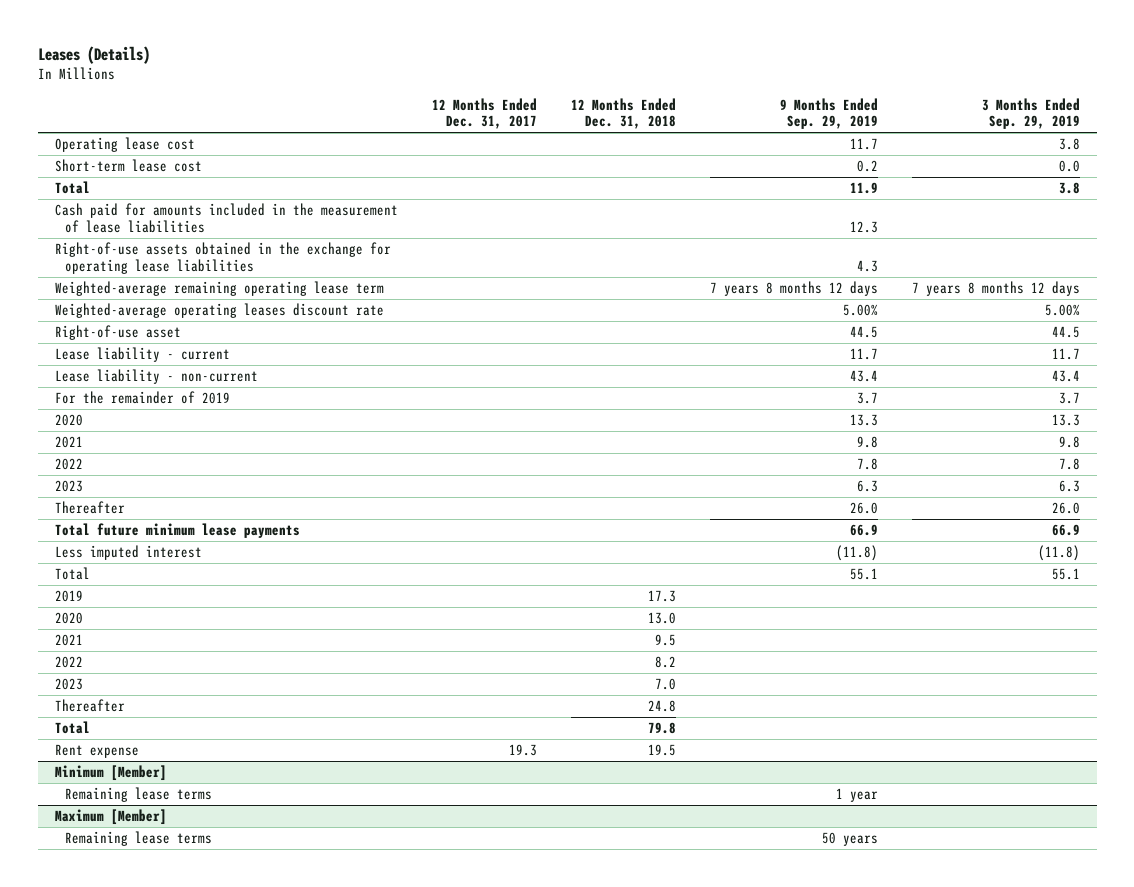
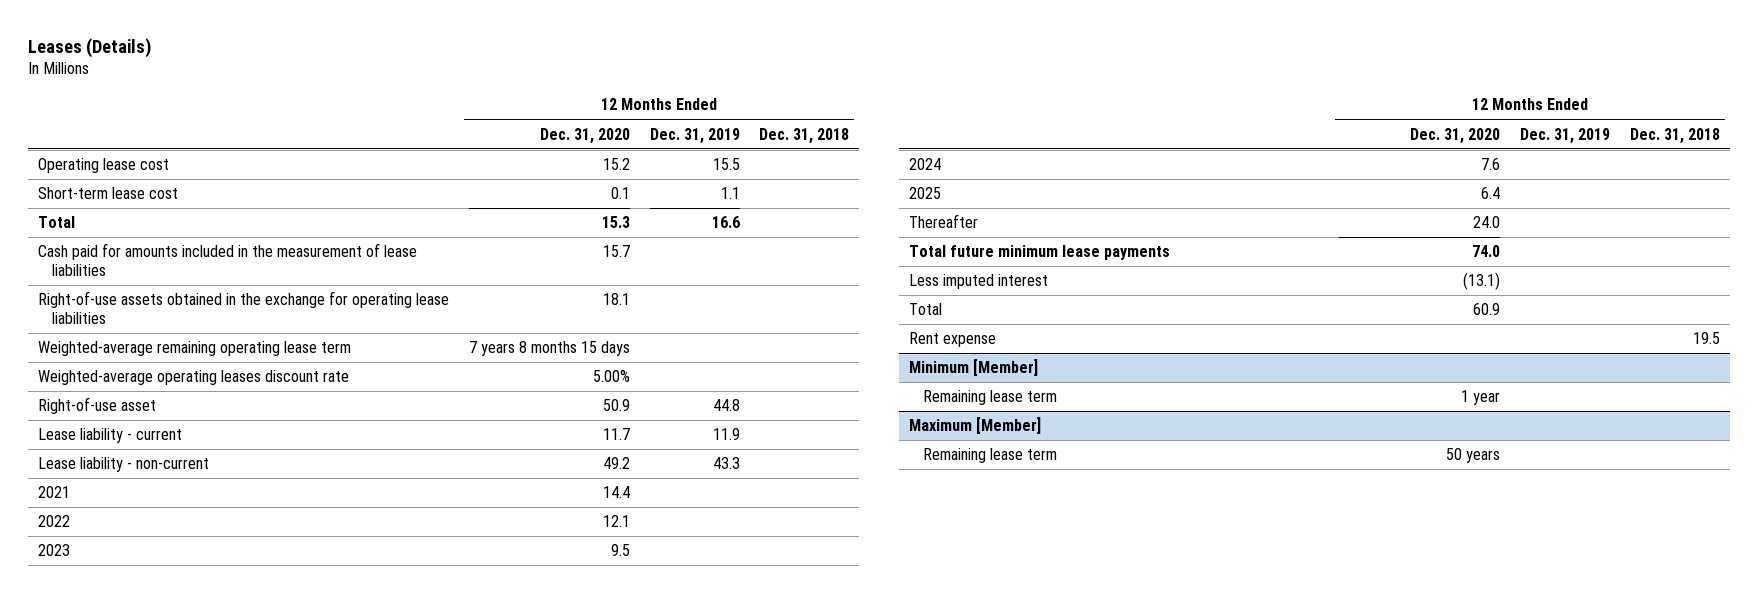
[431,97,537,130] 12 Months Ended Dec. 31, 2017 -> none
[779,97,878,130] 9 Months Ended Sep. 29, 2019 -> none
[981,97,1080,130] 3 Months Ended Sep. 29, 2019 -> none
none -> [539,127,630,144] Dec. 31, 2020
none -> [649,127,740,144] Dec. 31, 2019
[54,390,230,404] For the remainder of 2019 -> none
[54,413,83,426] 2020 -> none
none -> [908,158,941,171] 2024
none -> [908,187,941,200] 2025
[54,589,83,602] 2019 -> none
[54,611,83,624] 2020 -> none
[54,633,83,646] 2021 -> none
[54,655,83,668] 2022 -> none
[54,677,83,690] 2023 -> none
[54,698,125,712] Thereafter -> none
[54,720,90,734] Total -> none
[64,786,212,802] Remaining lease terms -> [923,390,1058,406] Remaining lease term
[64,830,212,846] Remaining lease terms -> [923,448,1058,464] Remaining lease term

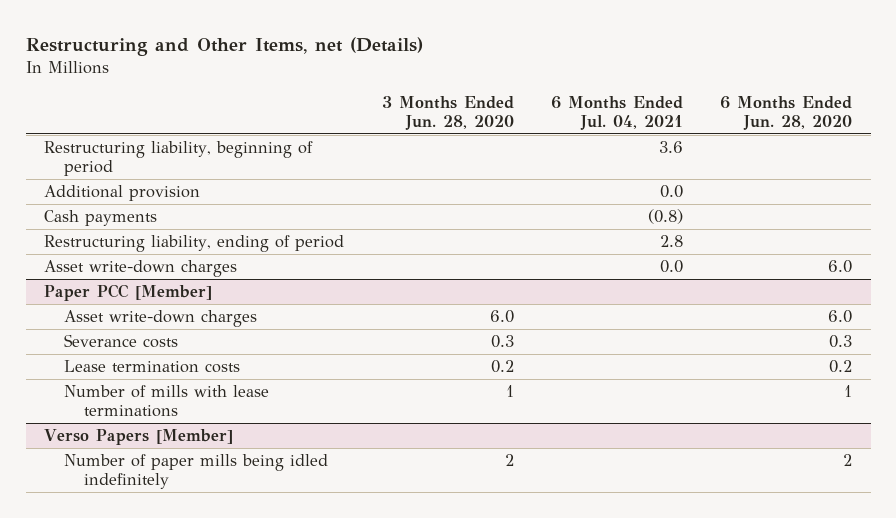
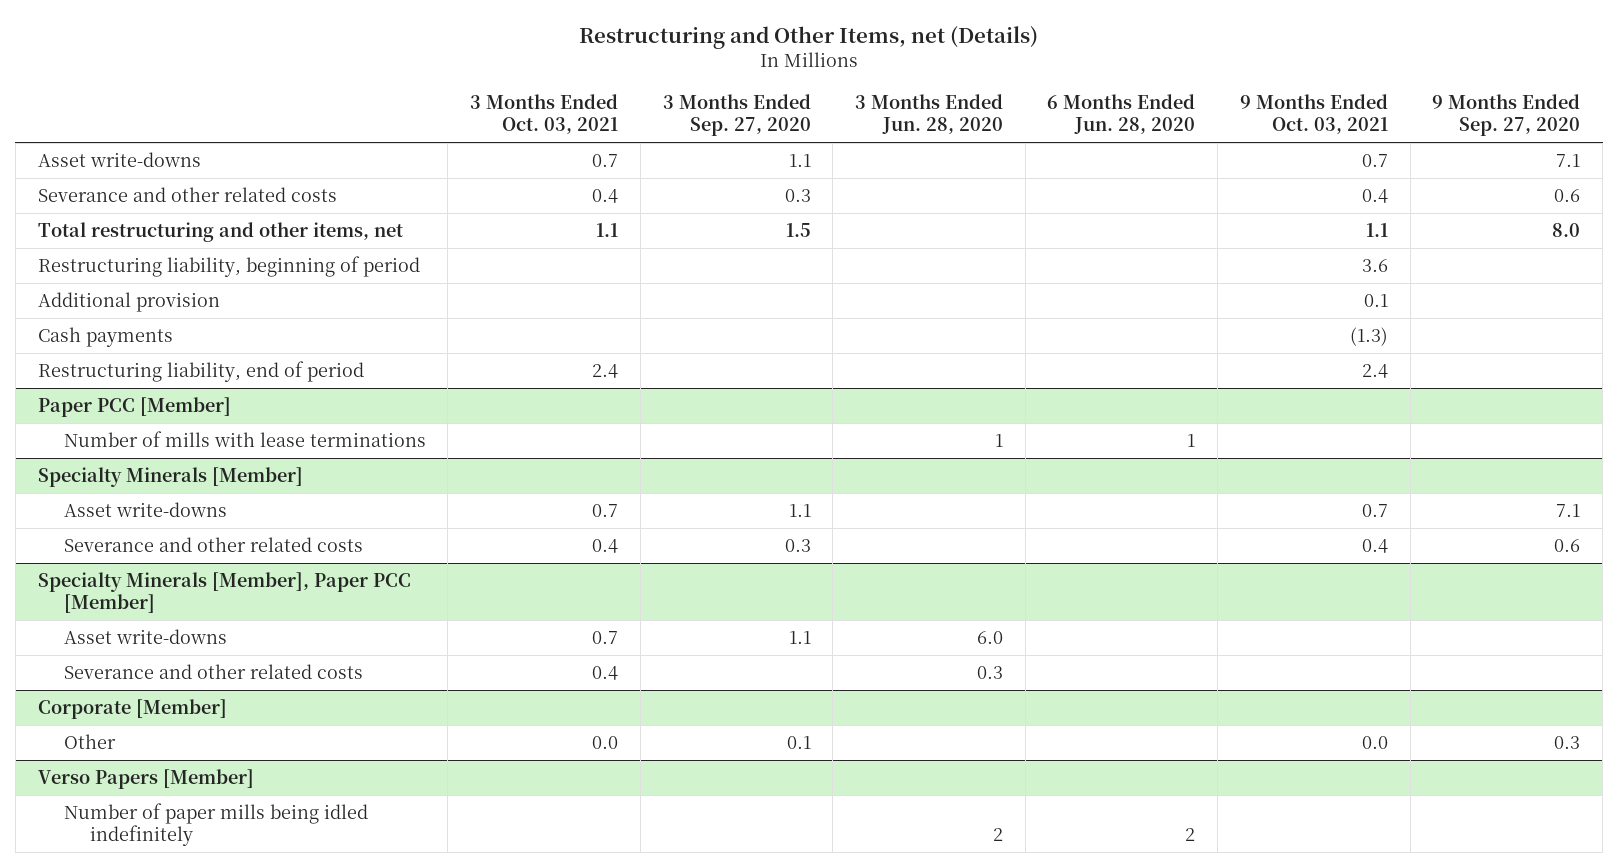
[550,95,683,130] 6 Months Ended Jul. 04, 2021 -> none
none -> [470,94,619,134] 3 Months Ended Oct. 03, 2021
none -> [662,94,811,136] 3 Months Ended Sep. 27, 2020
none -> [1239,94,1388,134] 9 Months Ended Oct. 03, 2021
none -> [1432,94,1581,136] 9 Months Ended Sep. 27, 2020
none -> [37,152,201,168] Asset write-downs
none -> [37,187,337,203] Severance and other related costs
none -> [37,222,403,243] Total restructuring and other items, net
[44,260,238,278] Asset write-down charges -> none
[44,235,345,253] Restructuring liability, ending of period -> [37,361,364,383] Restructuring liability, end of period
[64,310,258,328] Asset write-down charges -> none
[64,334,179,349] Severance costs -> none
[64,360,241,374] Lease termination costs -> none
none -> [37,467,303,488] Specialty Minerals [Member]
none -> [63,502,227,518] Asset write-downs
none -> [63,537,363,553] Severance and other related costs
none -> [37,572,411,613] Specialty Minerals [Member], Paper PCC [Member]
none -> [63,629,227,645] Asset write-downs
none -> [63,664,363,680] Severance and other related costs
none -> [37,699,227,720] Corporate [Member]
none -> [63,734,116,750] Other

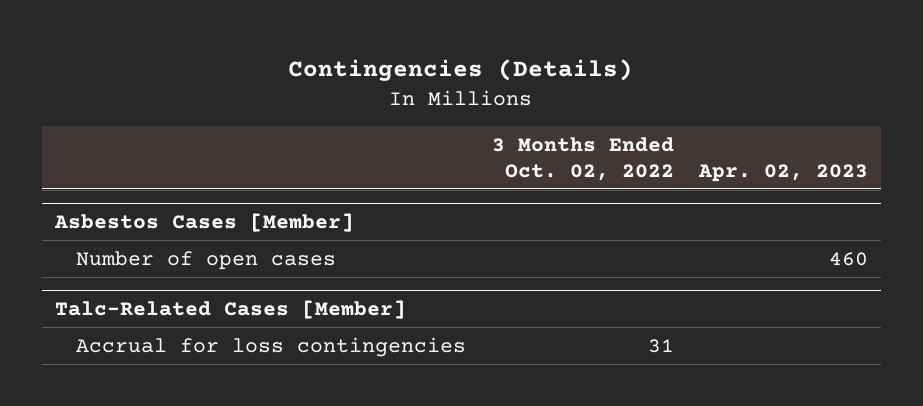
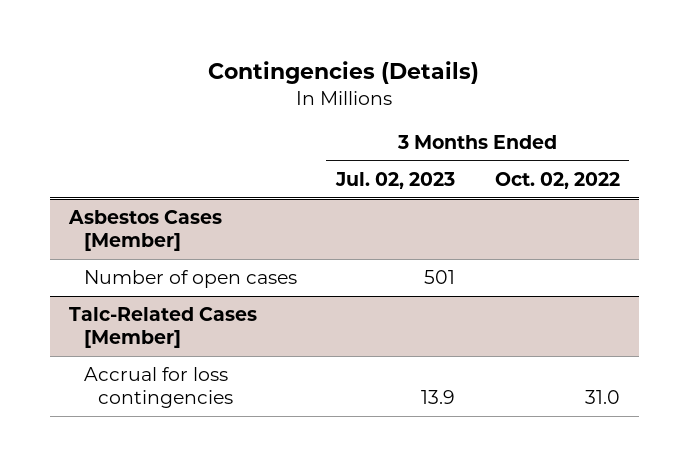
[697,163,868,182] Apr. 02, 2023 -> none
none -> [335,171,456,189] Jul. 02, 2023
[647,338,674,353] 31 -> [584,390,620,405] 31.0

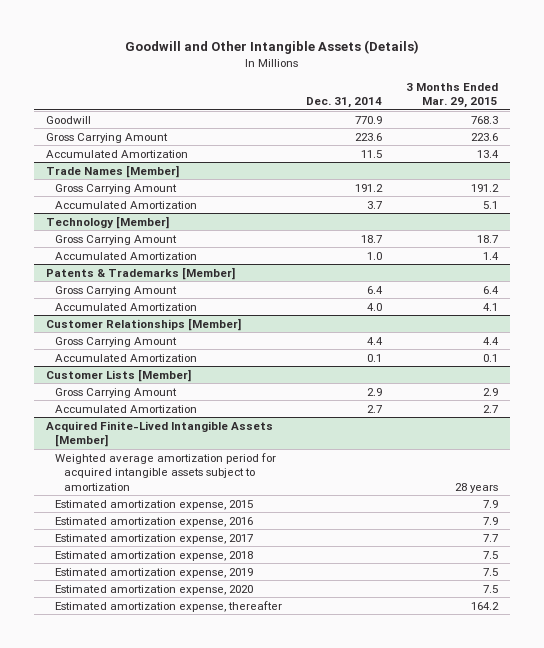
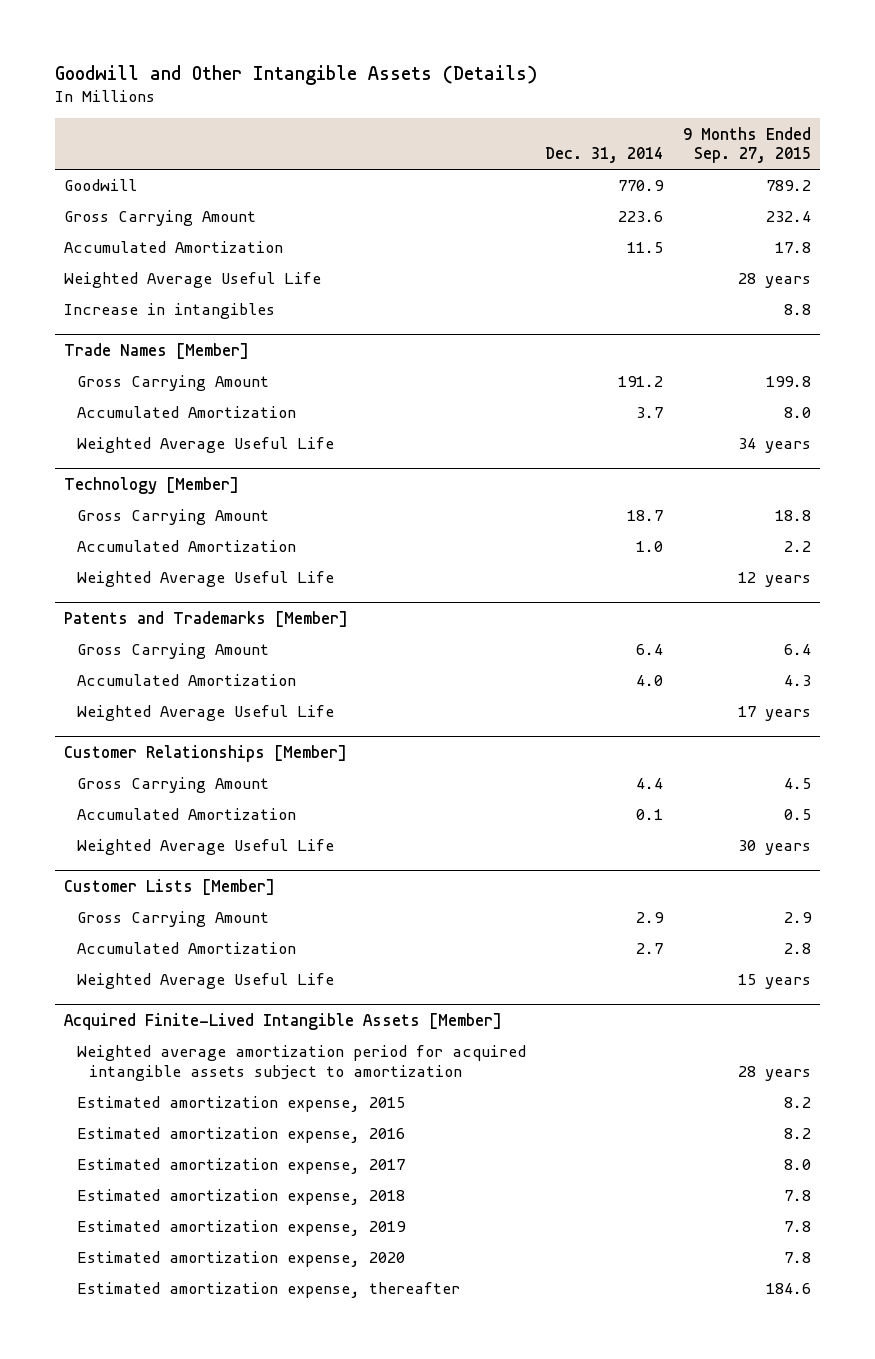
[405,82,498,109] 3 Months Ended Mar. 29, 2015 -> none
none -> [682,126,811,164] 9 Months Ended Sep. 27, 2015
none -> [64,272,322,289] Weighted Average Useful Life
none -> [64,303,276,320] Increase in intangibles
none -> [76,437,334,454] Weighted Average Useful Life
none -> [76,571,334,588] Weighted Average Useful Life
[45,266,235,280] Patents & Trademarks [Member] -> [64,611,349,628] Patents and Trademarks [Member]
none -> [76,705,334,722] Weighted Average Useful Life
none -> [76,839,334,856] Weighted Average Useful Life
none -> [76,973,334,990] Weighted Average Useful Life

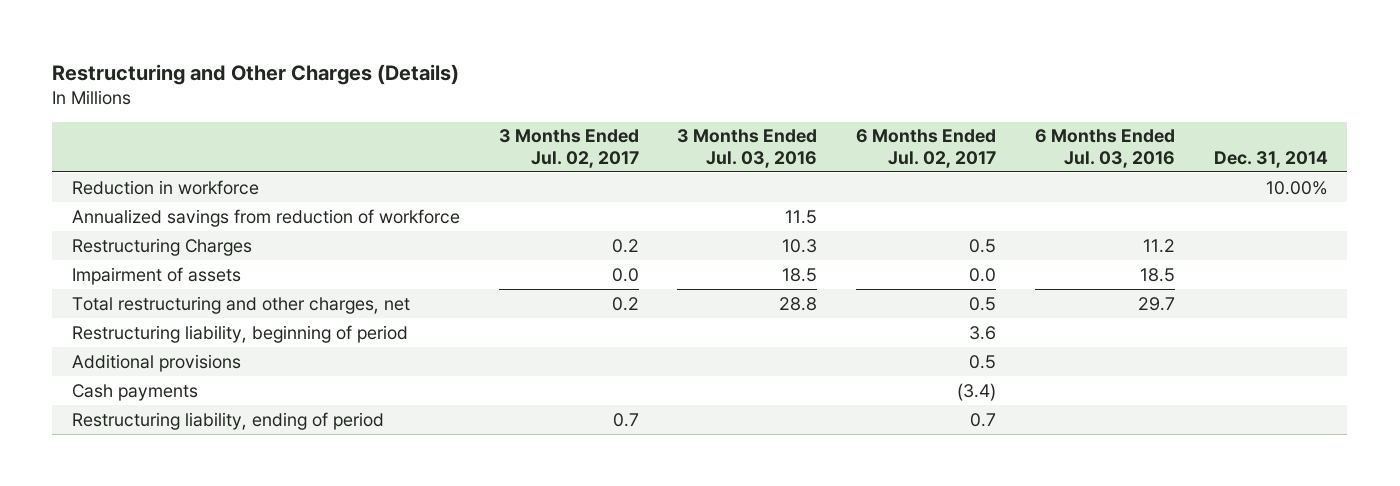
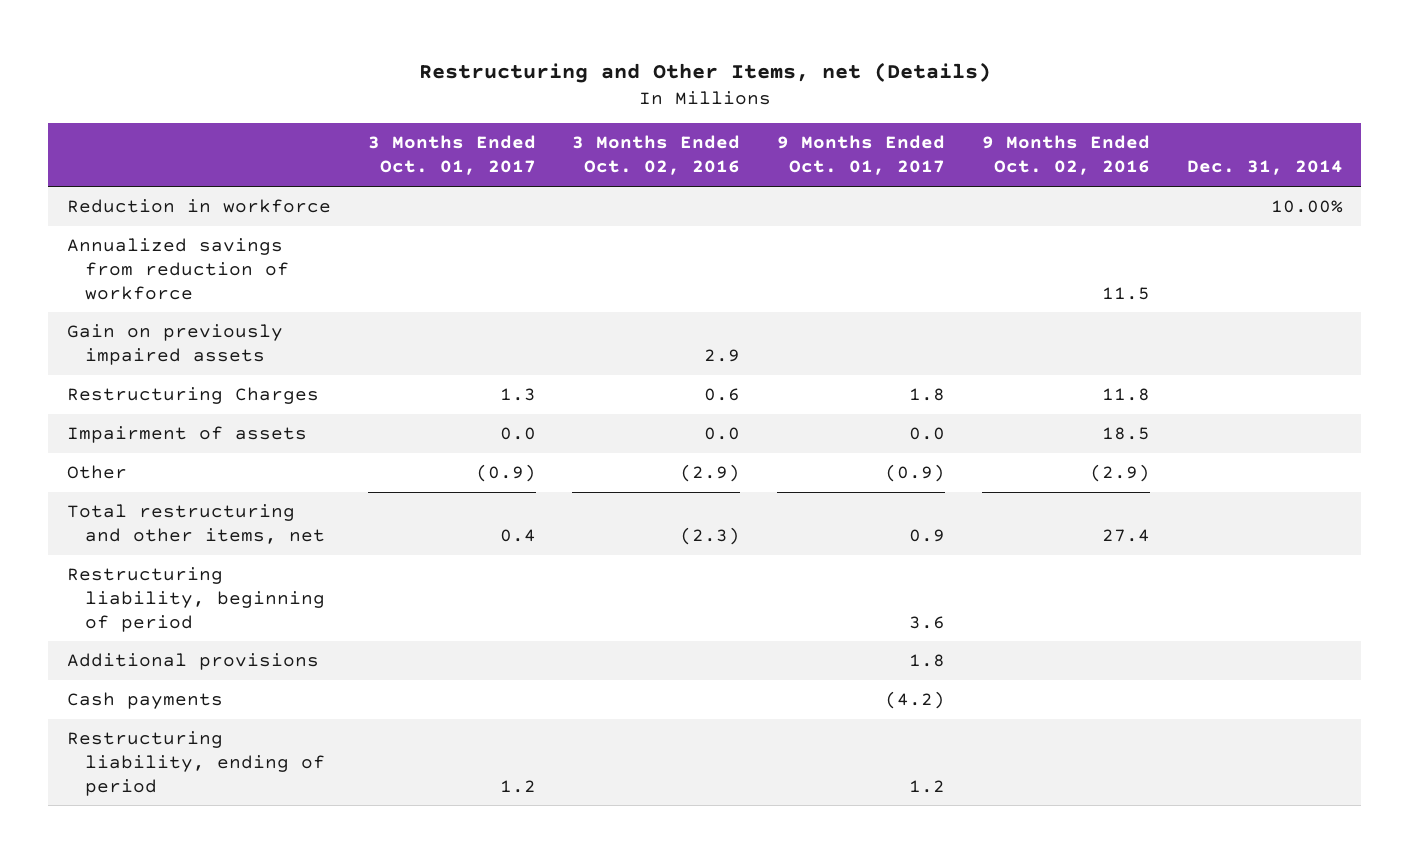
[52,63,460,85] Restructuring and Other Charges (Details) -> [418,62,991,84] Restructuring and Other Items, net (Details)
[498,129,639,168] 3 Months Ended Jul. 02, 2017 -> none
[677,129,818,168] 3 Months Ended Jul. 03, 2016 -> none
[856,129,997,168] 6 Months Ended Jul. 02, 2017 -> none
[1035,129,1176,168] 6 Months Ended Jul. 03, 2016 -> none
none -> [367,135,536,176] 3 Months Ended Oct. 01, 2017
none -> [572,135,741,176] 3 Months Ended Oct. 02, 2016
none -> [777,135,946,176] 9 Months Ended Oct. 01, 2017
none -> [982,135,1151,176] 9 Months Ended Oct. 02, 2016
none -> [66,324,283,365] Gain on previously impaired assets
none -> [66,465,127,480] Other
[71,295,410,314] Total restructuring and other charges, net -> [66,504,326,544] Total restructuring and other items, net

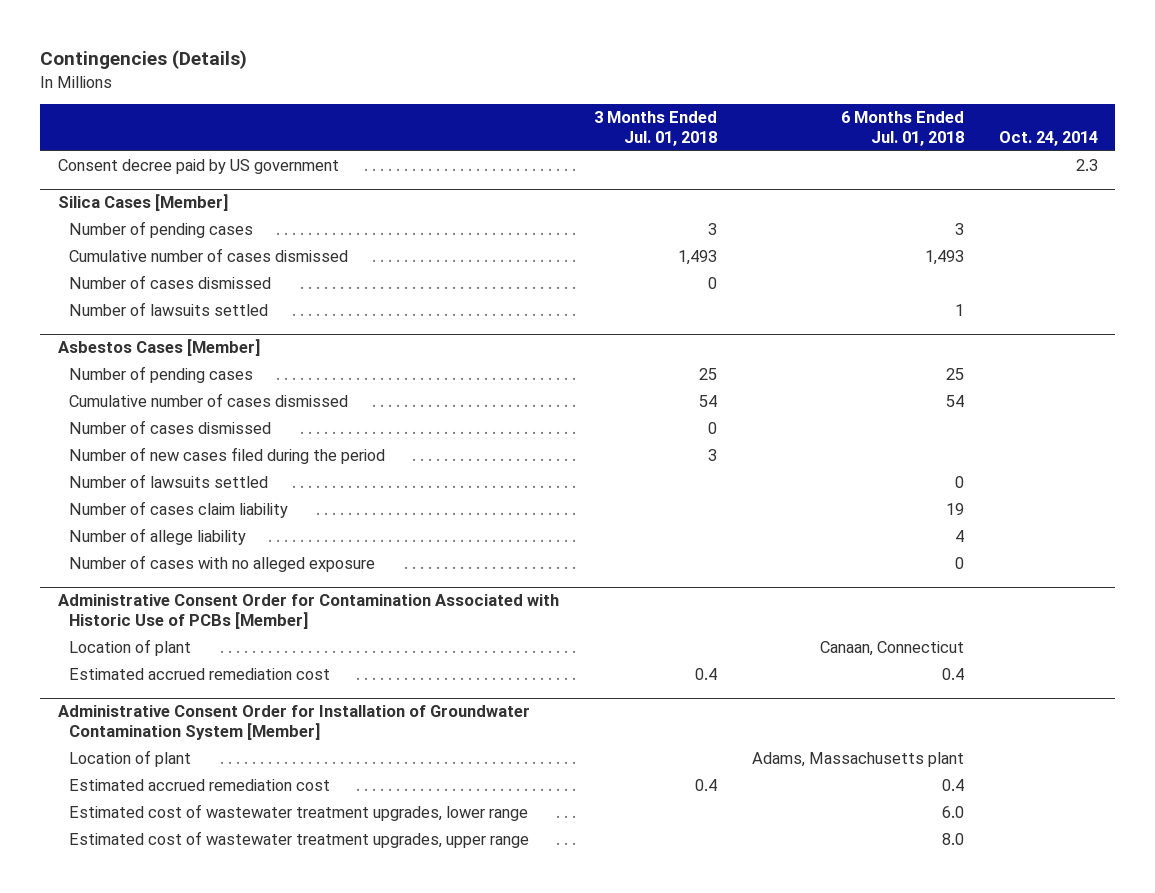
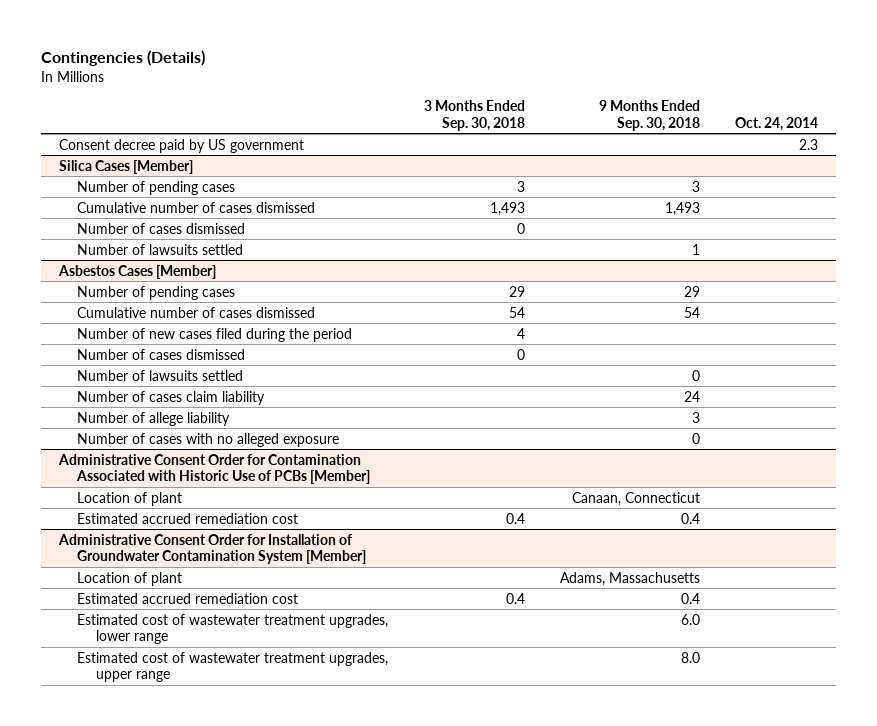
[593,111,717,147] 3 Months Ended Jul. 01, 2018 -> none
[840,111,964,147] 6 Months Ended Jul. 01, 2018 -> none
none -> [423,100,525,131] 3 Months Ended Sep. 30, 2018
none -> [598,100,700,131] 9 Months Ended Sep. 30, 2018
[69,420,272,435] Number of cases dismissed -> [77,348,246,360] Number of cases dismissed

